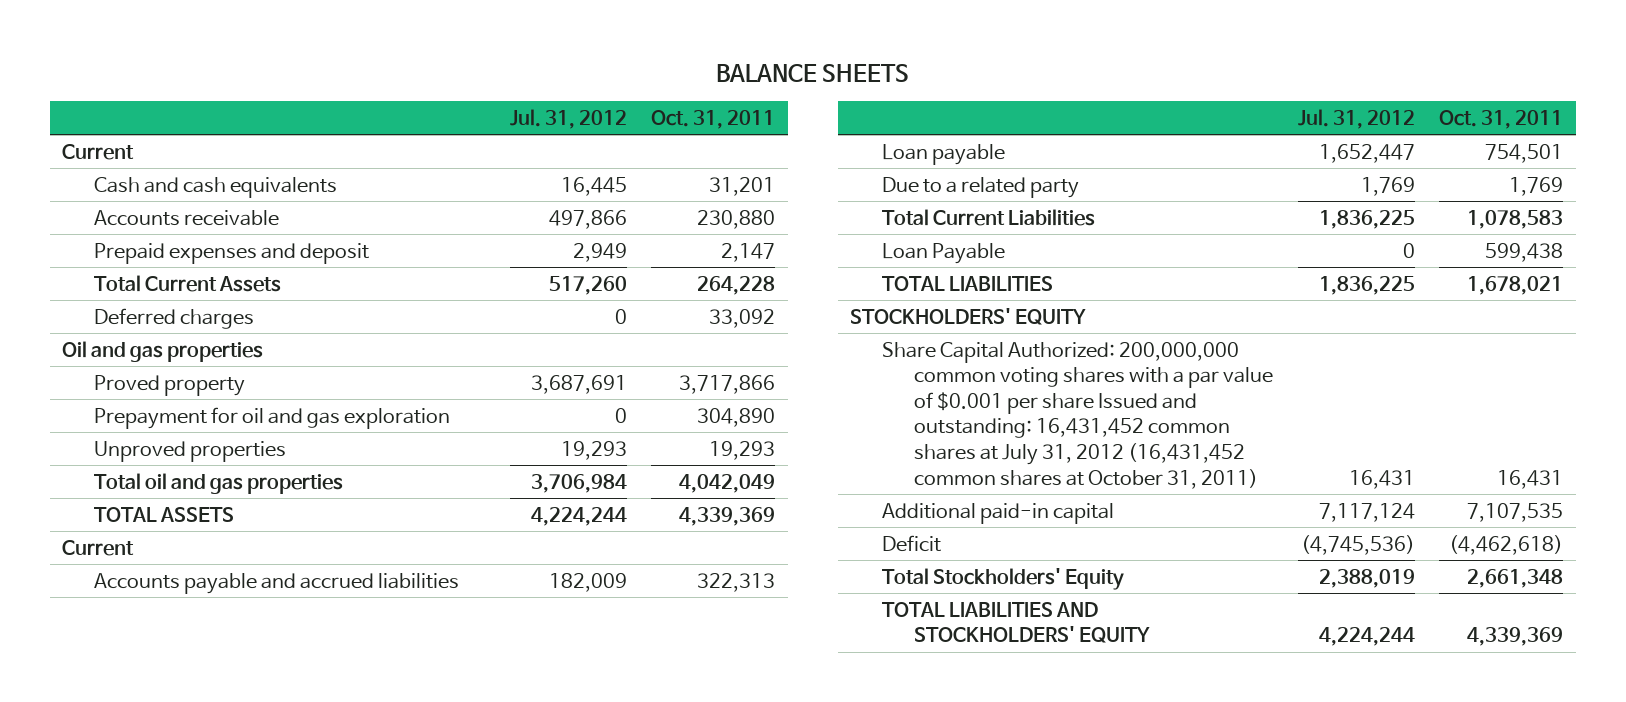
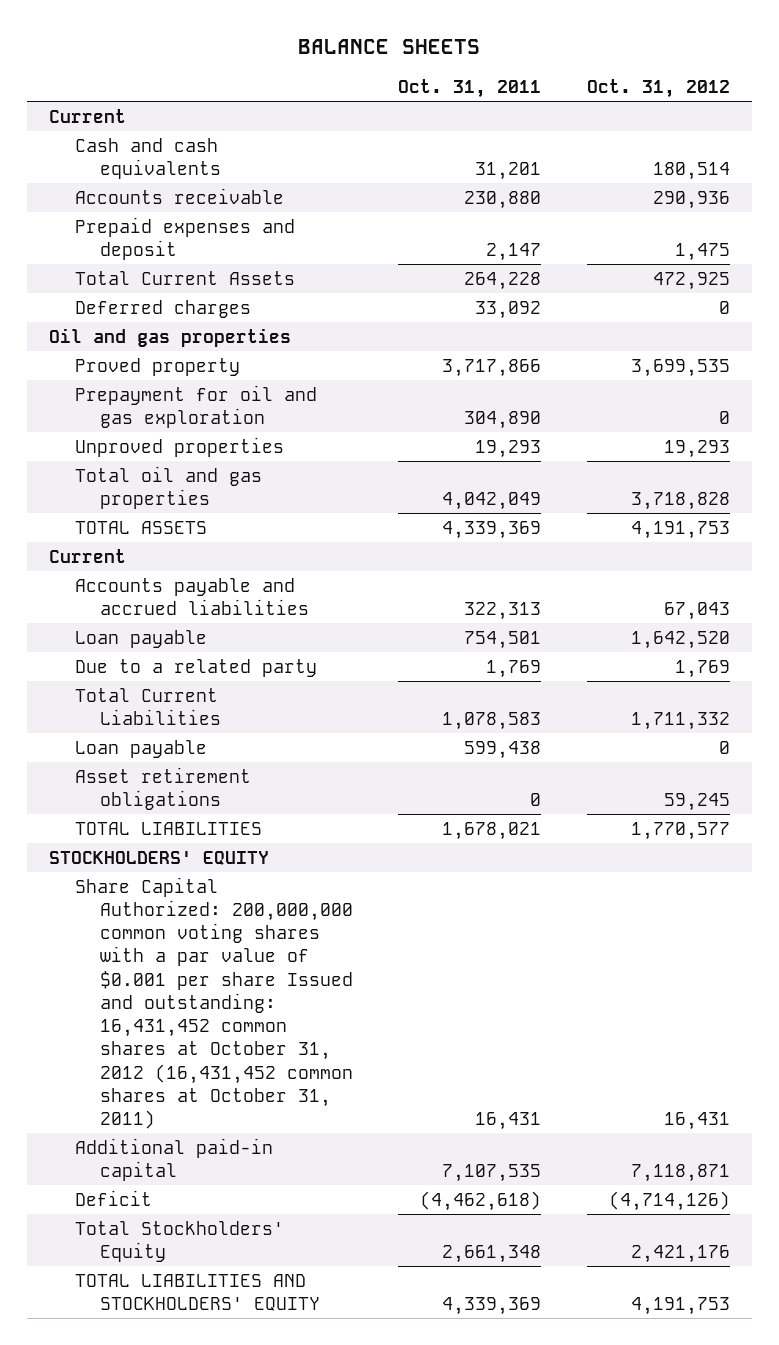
[509,109,627,130] Jul. 31, 2012 -> none
none -> [586,79,730,99] Oct. 31, 2012
[882,242,1006,264] Loan Payable -> [74,739,207,758] Loan payable
none -> [74,766,251,810] Asset retirement obligations
[882,341,1273,489] Share Capital Authorized: 200,000,000 common voting shares with a par value of $0.001 per share Issued and outstanding: 16,431,452 common shares at July 31, 2012 (16,431,452 common shares at October 31, 2011) -> [74,876,354,1130] Share Capital Authorized: 200,000,000 common voting shares with a par value of $0.001 per share Issued and outstanding: 16,431,452 common shares at October 31, 2012 (16,431,452 common shares at October 31, 2011)

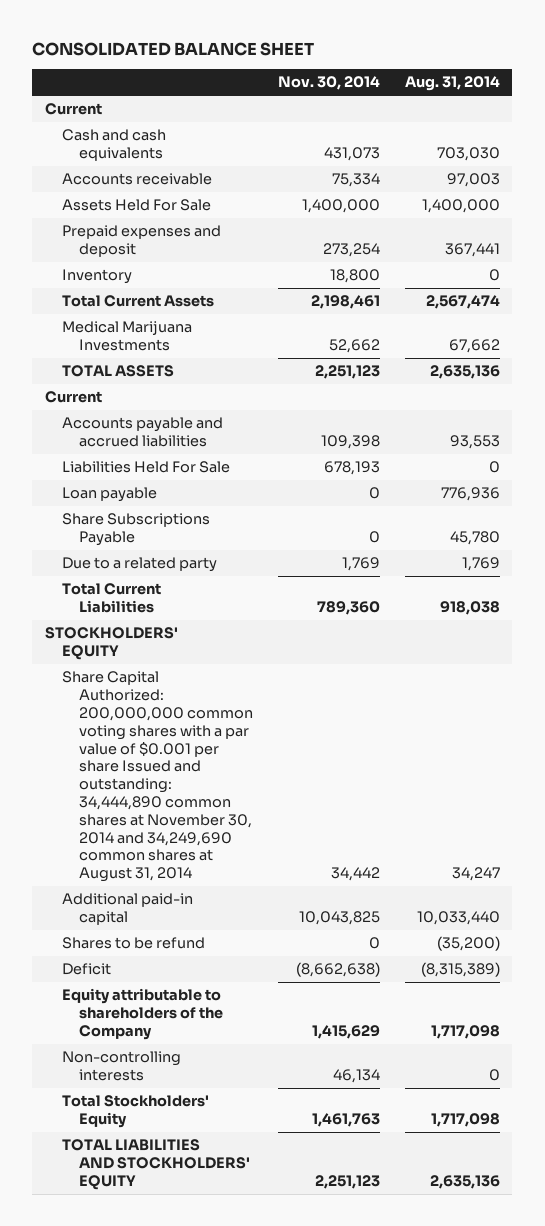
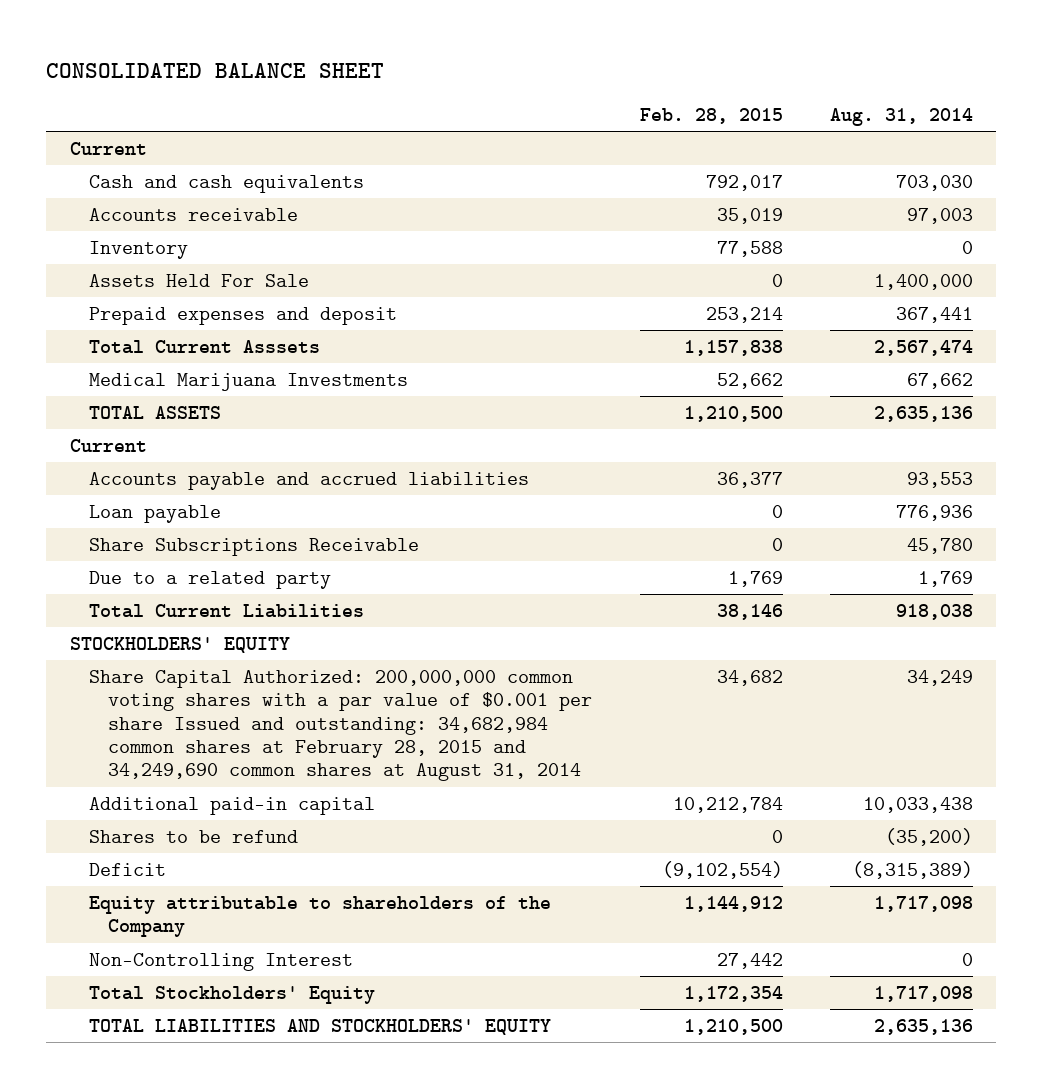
[277,76,380,91] Nov. 30, 2014 -> none
none -> [639,107,783,124] Feb. 28, 2015
[61,269,132,285] Inventory -> [89,240,189,259] Inventory
[61,295,214,308] Total Current Assets -> [89,339,321,354] Total Current Asssets
[61,461,230,474] Liabilities Held For Sale -> none
[61,513,210,547] Share Subscriptions Payable -> [89,537,420,556] Share Subscriptions Receivable
[61,671,253,883] Share Capital Authorized: 200,000,000 common voting shares with a par value of $0.001 per share Issued and outstanding: 34,444,890 common shares at November 30, 2014 and 34,249,690 common shares at August 31, 2014 -> [89,669,593,782] Share Capital Authorized: 200,000,000 common voting shares with a par value of $0.001 per share Issued and outstanding: 34,682,984 common shares at February 28, 2015 and 34,249,690 common shares at August 31, 2014
[451,867,500,882] 34,247 -> [906,669,973,686] 34,249
[416,911,500,926] 10,033,440 -> [862,796,973,813] 10,033,438
[61,1051,181,1082] Non-controlling interests -> [89,952,354,971] Non-Controlling Interest

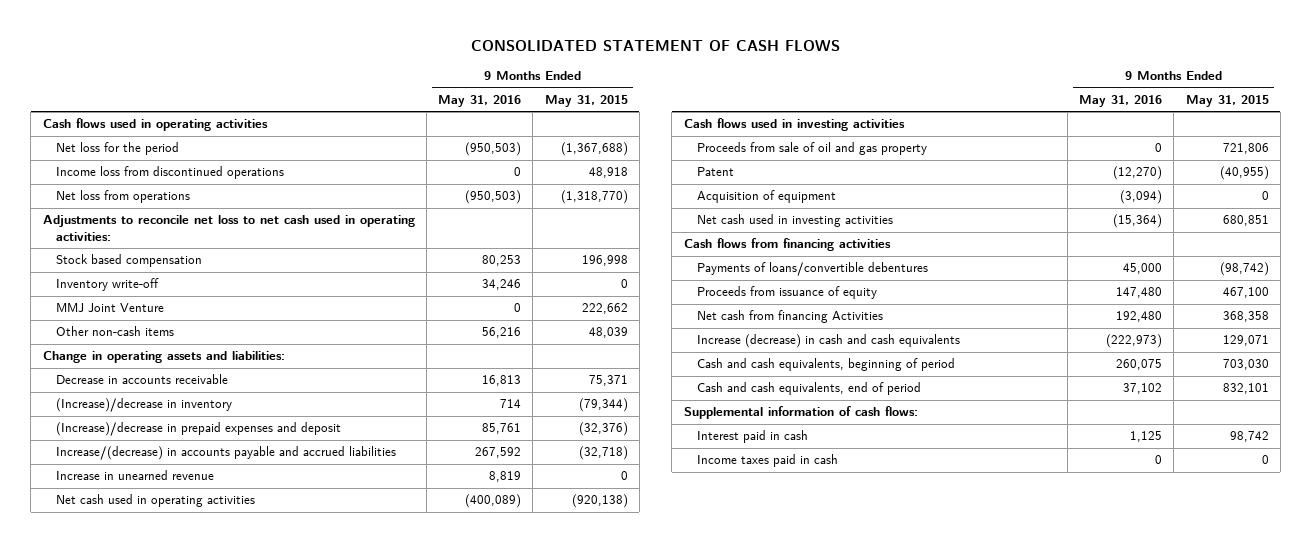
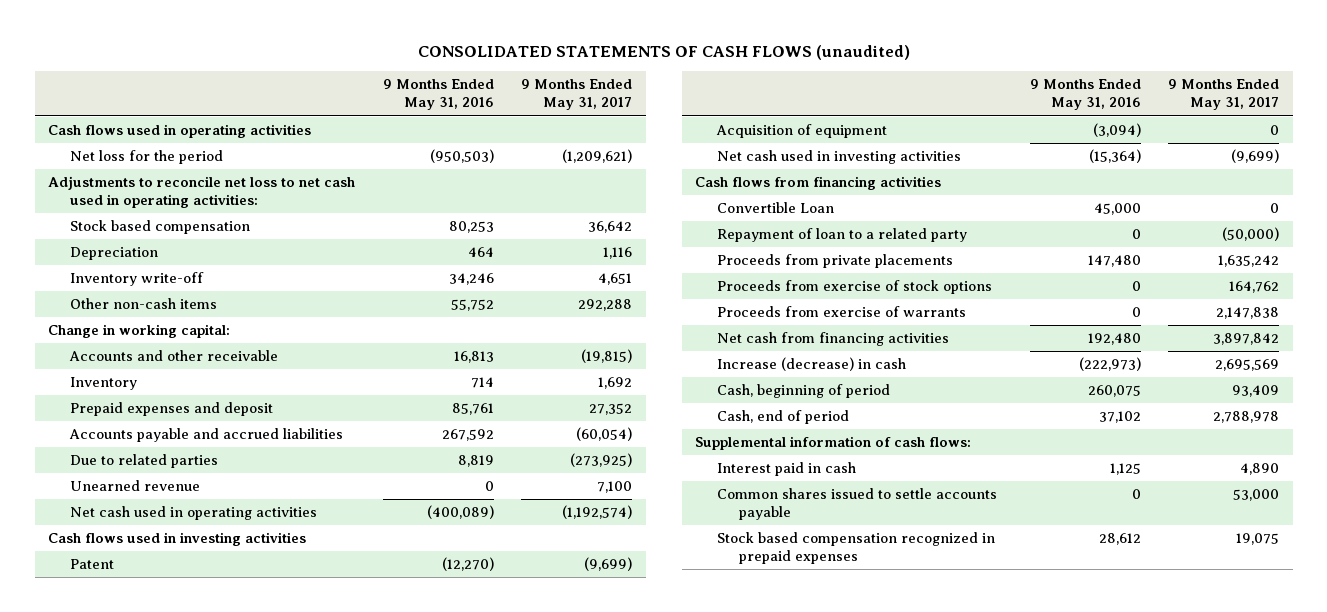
[470,39,840,51] CONSOLIDATED STATEMENT OF CASH FLOWS -> [417,44,910,60] CONSOLIDATED STATEMENTS OF CASH FLOWS (unaudited)
[544,94,628,107] May 31, 2015 -> none
none -> [520,79,632,111] 9 Months Ended May 31, 2017
[55,166,284,180] Income loss from discontinued operations -> none
[55,190,190,204] Net loss from operations -> none
none -> [70,247,159,261] Depreciation
[55,303,164,313] MMJ Joint Venture -> none
[482,327,522,339] 56,216 -> [450,299,494,312] 55,752
[42,351,285,364] Change in operating assets and liabilities: -> [48,324,231,339] Change in working capital:
[55,374,228,385] Decrease in accounts receivable -> [69,350,279,362] Accounts and other receivable
[55,398,232,413] (Increase)/decrease in inventory -> [70,377,138,391] Inventory
[55,422,341,437] (Increase)/decrease in prepaid expenses and deposit -> [70,402,274,417] Prepaid expenses and deposit
[55,446,396,461] Increase/(decrease) in accounts payable and accrued liabilities -> [69,428,344,443] Accounts payable and accrued liabilities
none -> [70,454,219,469] Due to related parties
[55,470,214,481] Increase in unearned revenue -> [70,480,201,492] Unearned revenue
[489,471,522,483] 8,819 -> [484,481,494,492] 0
[696,142,927,156] Proceeds from sale of oil and gas property -> none
[696,262,928,277] Payments of loans/convertible debentures -> none
none -> [717,202,835,214] Convertible Loan
none -> [717,228,968,243] Repayment of loan to a related party
none -> [717,254,954,269] Proceeds from private placements
[696,286,877,300] Proceeds from issuance of equity -> [717,280,993,295] Proceeds from exercise of stock options
[1116,287,1163,299] 147,480 -> [1131,281,1141,292] 0
none -> [717,306,967,318] Proceeds from exercise of warrants
[696,310,883,324] Net cash from financing Activities -> [717,332,950,347] Net cash from financing activities
[696,334,960,349] Increase (decrease) in cash and cash equivalents -> [717,357,907,372] Increase (decrease) in cash
[696,358,955,372] Cash and cash equivalents, beginning of period -> [717,384,891,399] Cash, beginning of period
[696,382,921,396] Cash and cash equivalents, end of period -> [717,410,850,425] Cash, end of period
[696,454,838,468] Income taxes paid in cash -> none
none -> [717,488,998,521] Common shares issued to settle accounts payable
none -> [717,532,996,565] Stock based compensation recognized in prepaid expenses

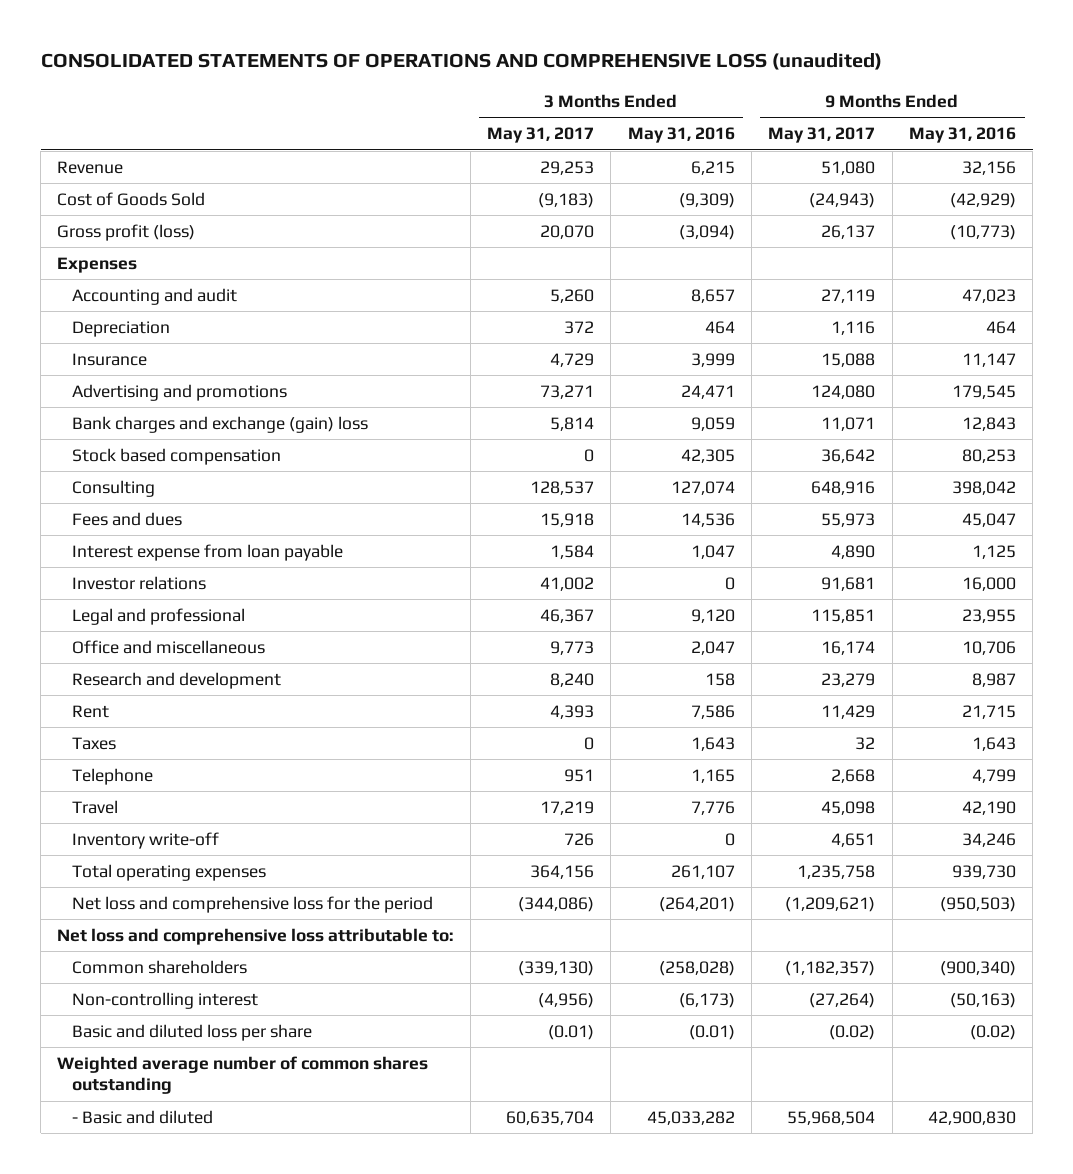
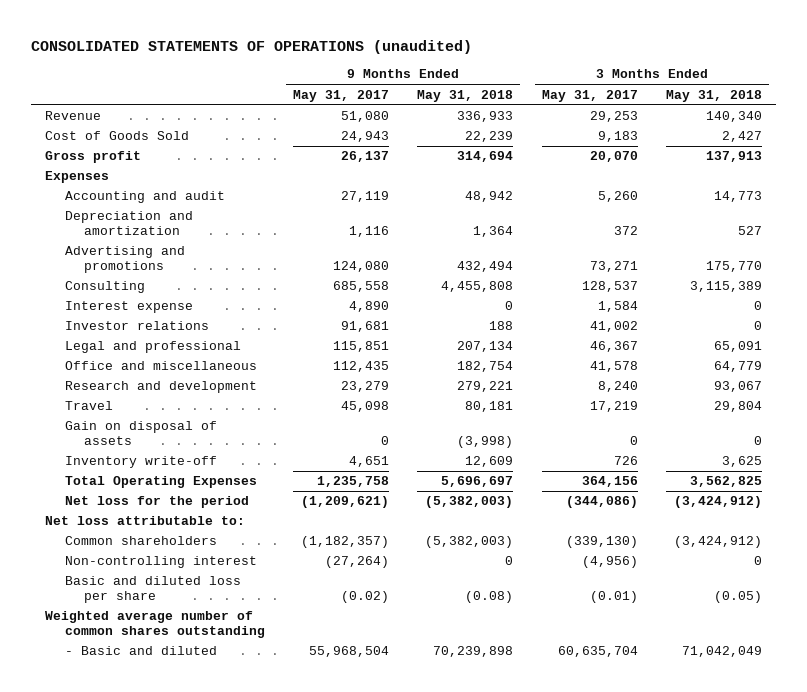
[40,53,882,71] CONSOLIDATED STATEMENTS OF OPERATIONS AND COMPREHENSIVE LOSS (unaudited) -> [31,40,473,55] CONSOLIDATED STATEMENTS OF OPERATIONS (unaudited)
[627,127,735,144] May 31, 2016 -> none
[909,127,1017,144] May 31, 2016 -> none
none -> [417,89,514,102] May 31, 2018
none -> [665,89,762,102] May 31, 2018
[538,192,595,208] (9,183) -> [597,131,638,143] 9,183
[809,192,876,208] (24,943) -> [341,131,390,143] 24,943
[57,223,196,241] Gross profit (loss) -> [45,151,142,164] Gross profit
[71,352,147,366] Insurance -> none
[71,320,170,337] Depreciation -> [64,211,193,236] Depreciation and amortization
[71,415,368,433] Bank charges and exchange (gain) loss -> none
[71,447,281,465] Stock based compensation -> none
[71,511,182,526] Fees and dues -> none
[811,480,876,495] 648,916 -> [333,281,390,293] 685,558
[71,543,343,561] Interest expense from loan payable -> [64,301,193,314] Interest expense
[550,640,595,655] 9,773 -> [589,361,638,373] 41,578
[821,640,876,655] 16,174 -> [333,361,390,373] 112,435
[71,704,109,718] Rent -> none
[71,736,116,750] Taxes -> none
[71,767,153,785] Telephone -> none
none -> [64,421,217,446] Gain on disposal of assets
[71,863,266,881] Total operating expenses -> [64,476,257,489] Total Operating Expenses
[71,895,433,913] Net loss and comprehensive loss for the period -> [64,496,249,509] Net loss for the period
[57,927,454,945] Net loss and comprehensive loss attributable to: -> [45,516,246,526] Net loss attributable to:

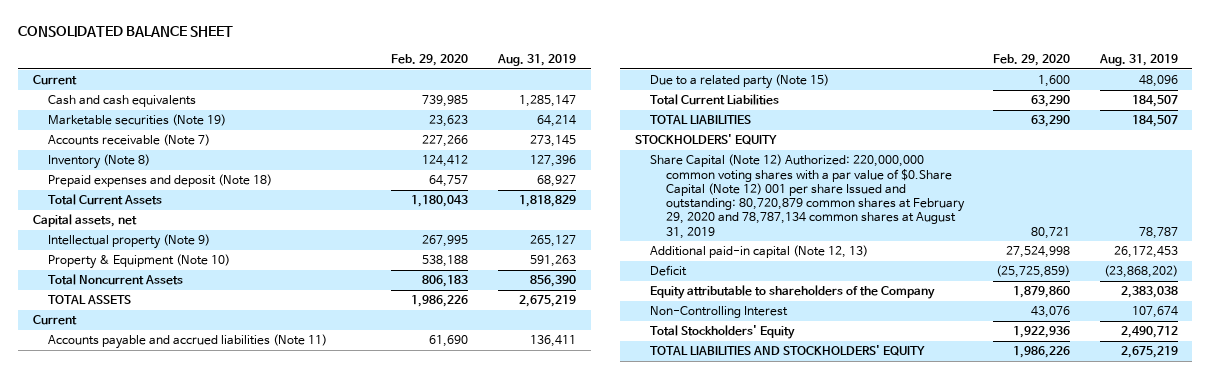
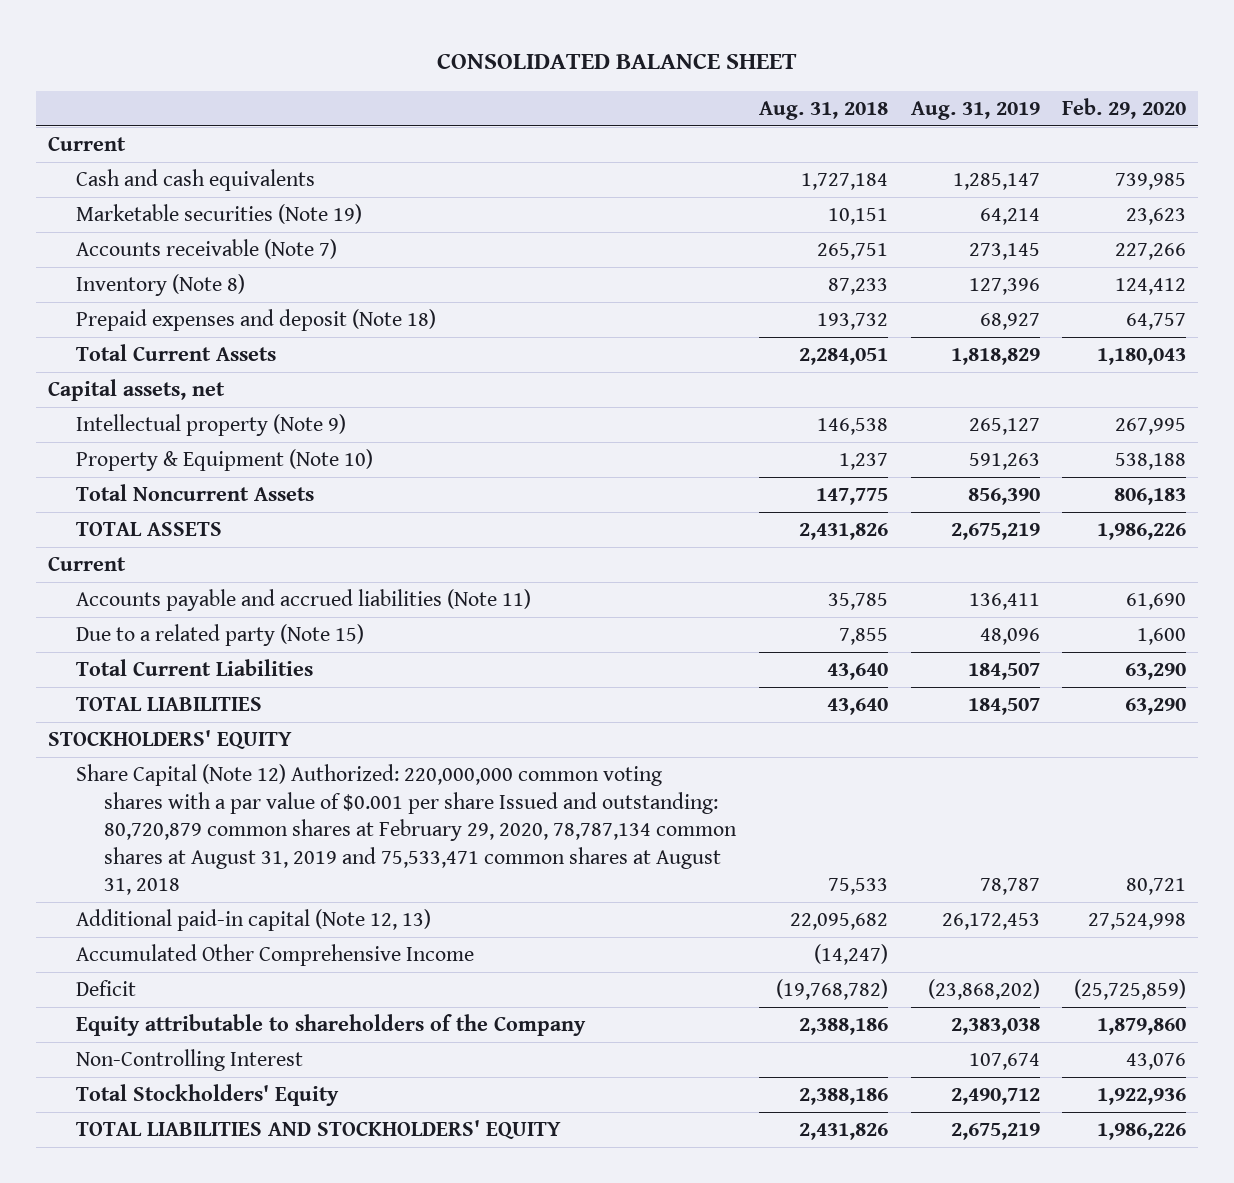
none -> [758,100,888,120] Aug. 31, 2018
[650,154,965,239] Share Capital (Note 12) Authorized: 220,000,000 common voting shares with a par value of $0.Share Capital (Note 12) 001 per share Issued and outstanding: 80,720,879 common shares at February 29, 2020 and 78,787,134 common shares at August 31, 2019 -> [75,764,738,896] Share Capital (Note 12) Authorized: 220,000,000 common voting shares with a par value of $0.001 per share Issued and outstanding: 80,720,879 common shares at February 29, 2020, 78,787,134 common shares at August 31, 2019 and 75,533,471 common shares at August 31, 2018
none -> [75,944,474,967] Accumulated Other Comprehensive Income

